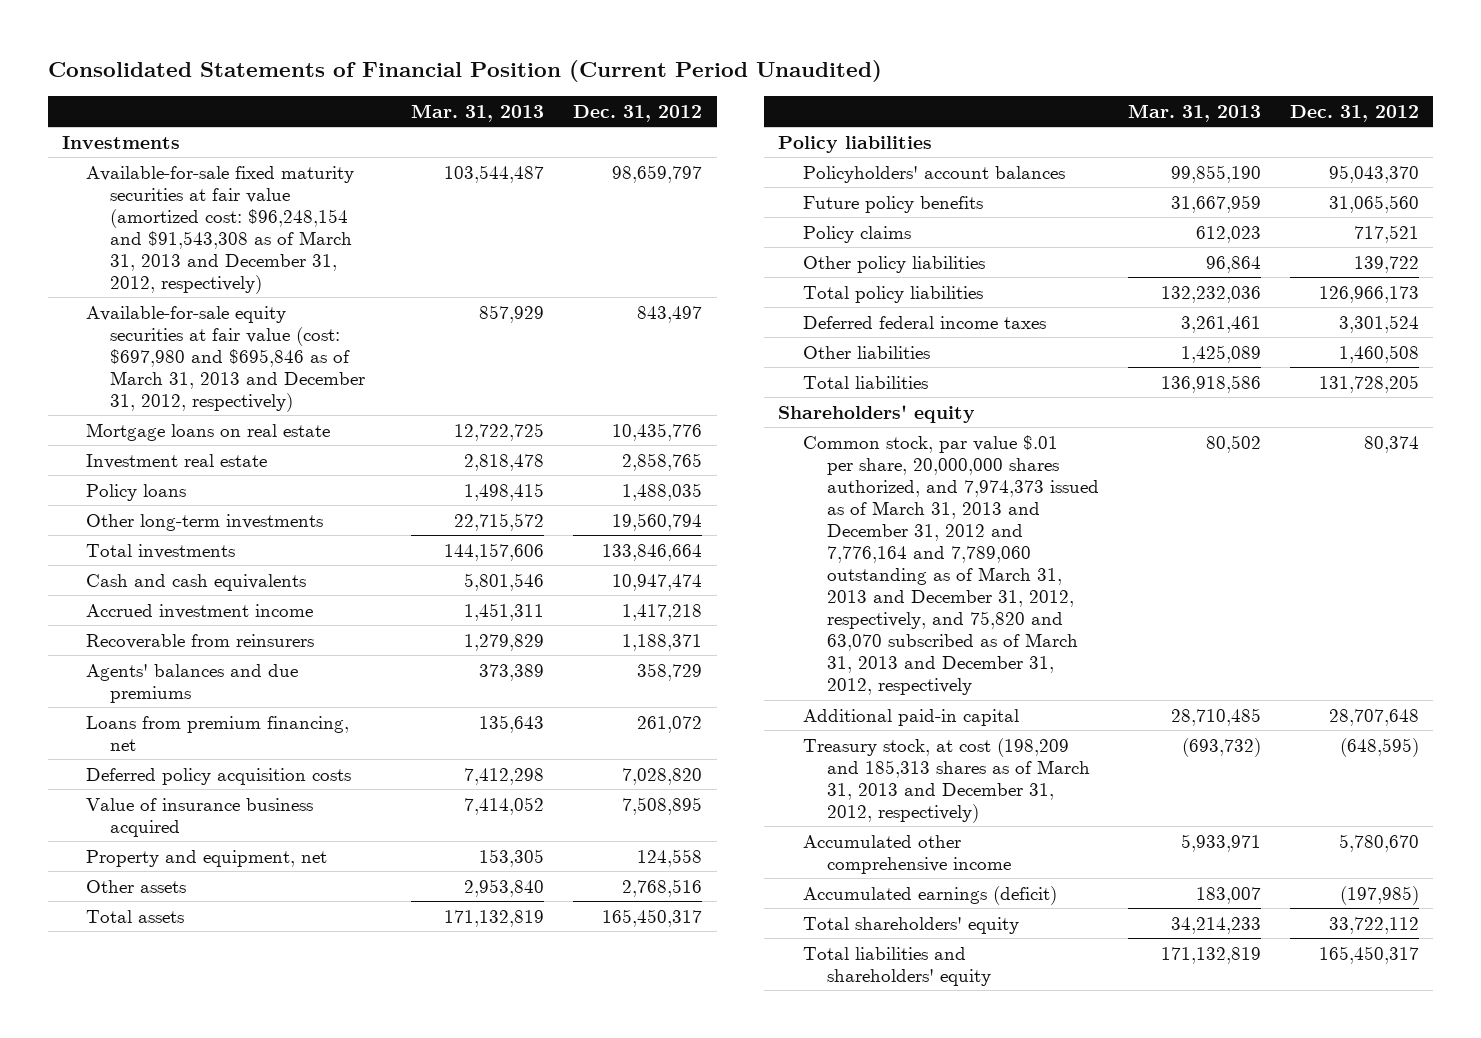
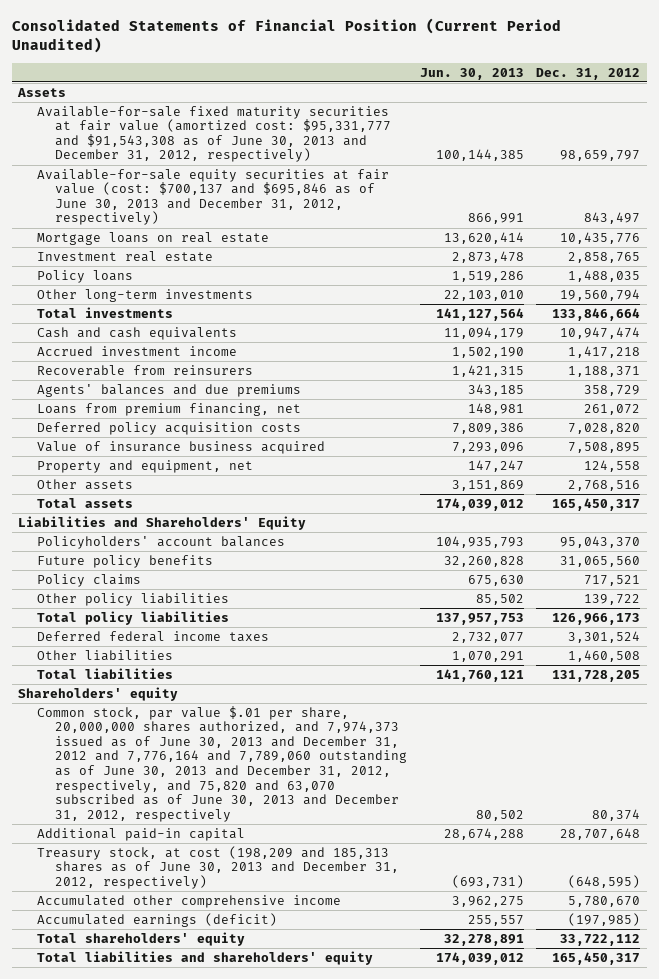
[411,103,545,122] Mar. 31, 2013 -> none
none -> [419,67,524,80] Jun. 30, 2013
[61,135,180,149] Investments -> none
none -> [17,87,67,97] Assets
[86,165,355,294] Available-for-sale fixed maturity securities at fair value (amortized cost: $96,248,154 and $91,543,308 as of March 31, 2013 and December 31, 2012, respectively) -> [36,105,391,163] Available-for-sale fixed maturity securities at fair value (amortized cost: $95,331,777 and $91,543,308 as of June 30, 2013 and December 31, 2012, respectively)
[86,305,366,412] Available-for-sale equity securities at fair value (cost: $697,980 and $695,846 as of March 31, 2013 and December 31, 2012, respectively) -> [36,168,389,226] Available-for-sale equity securities at fair value (cost: $700,137 and $695,846 as of June 30, 2013 and December 31, 2012, respectively)
[778,135,933,153] Policy liabilities -> none
none -> [18,515,307,530] Liabilities and Shareholders' Equity
[802,434,1099,696] Common stock, par value $.01 per share, 20,000,000 shares authorized, and 7,974,373 issued as of March 31, 2013 and December 31, 2012 and 7,776,164 and 7,789,060 outstanding as of March 31, 2013 and December 31, 2012, respectively, and 75,820 and 63,070 subscribed as of March 31, 2013 and December 31, 2012, respectively -> [36,705,407,822] Common stock, par value $.01 per share, 20,000,000 shares authorized, and 7,974,373 issued as of June 30, 2013 and December 31, 2012 and 7,776,164 and 7,789,060 outstanding as of June 30, 2013 and December 31, 2012, respectively, and 75,820 and 63,070 subscribed as of June 30, 2013 and December 31, 2012, respectively
[802,737,1090,823] Treasury stock, at cost (198,209 and 185,313 shares as of March 31, 2013 and December 31, 2012, respectively) -> [36,845,399,889] Treasury stock, at cost (198,209 and 185,313 shares as of June 30, 2013 and December 31, 2012, respectively)

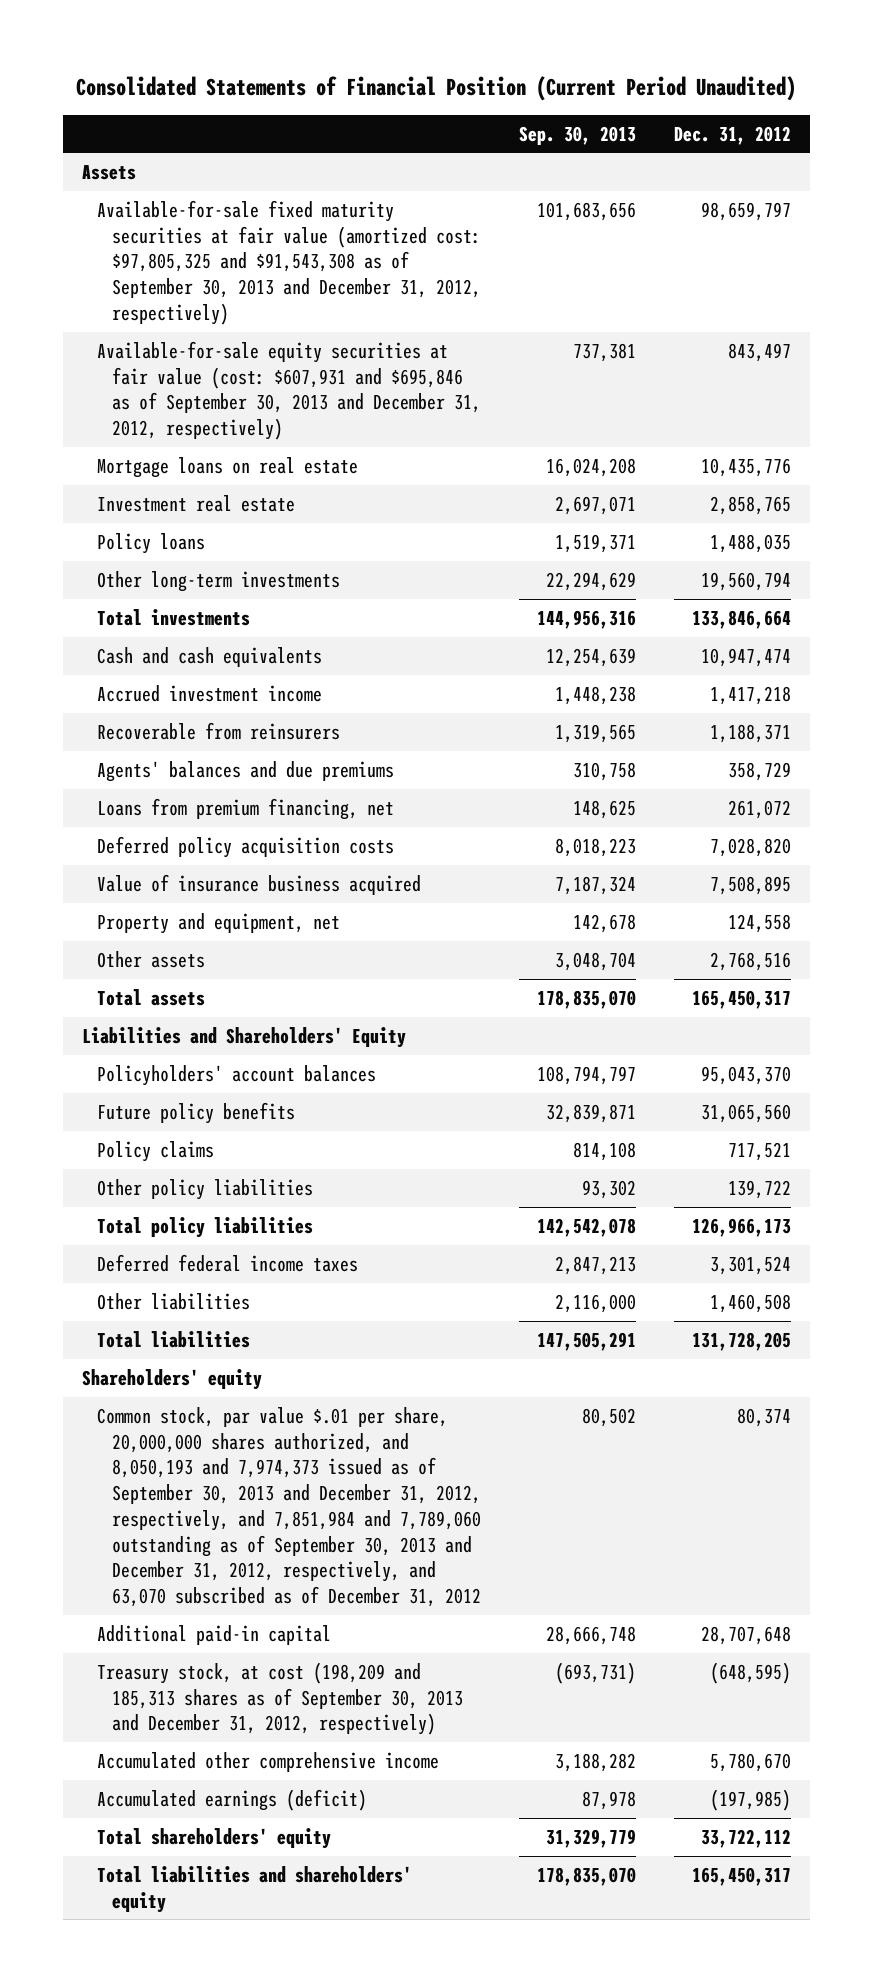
[419,67,524,80] Jun. 30, 2013 -> none
none -> [519,125,637,145] Sep. 30, 2013
[36,105,391,163] Available-for-sale fixed maturity securities at fair value (amortized cost: $95,331,777 and $91,543,308 as of June 30, 2013 and December 31, 2012, respectively) -> [97,199,482,325] Available-for-sale fixed maturity securities at fair value (amortized cost: $97,805,325 and $91,543,308 as of September 30, 2013 and December 31, 2012, respectively)
[36,168,389,226] Available-for-sale equity securities at fair value (cost: $700,137 and $695,846 as of June 30, 2013 and December 31, 2012, respectively) -> [97,340,482,441] Available-for-sale equity securities at fair value (cost: $607,931 and $695,846 as of September 30, 2013 and December 31, 2012, respectively)
[36,705,407,822] Common stock, par value $.01 per share, 20,000,000 shares authorized, and 7,974,373 issued as of June 30, 2013 and December 31, 2012 and 7,776,164 and 7,789,060 outstanding as of June 30, 2013 and December 31, 2012, respectively, and 75,820 and 63,070 subscribed as of June 30, 2013 and December 31, 2012, respectively -> [97,1406,482,1608] Common stock, par value $.01 per share, 20,000,000 shares authorized, and 8,050,193 and 7,974,373 issued as of September 30, 2013 and December 31, 2012, respectively, and 7,851,984 and 7,789,060 outstanding as of September 30, 2013 and December 31, 2012, respectively, and 63,070 subscribed as of December 31, 2012
[36,845,399,889] Treasury stock, at cost (198,209 and 185,313 shares as of June 30, 2013 and December 31, 2012, respectively) -> [97,1661,464,1736] Treasury stock, at cost (198,209 and 185,313 shares as of September 30, 2013 and December 31, 2012, respectively)

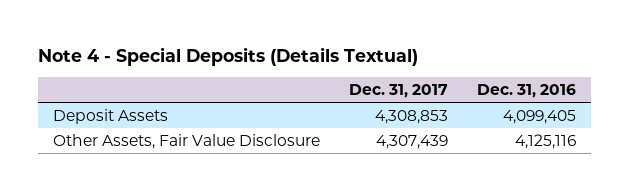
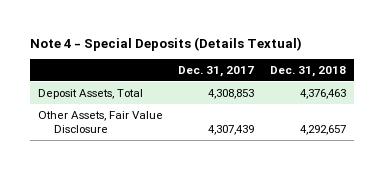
[477,84,577,99] Dec. 31, 2016 -> none
none -> [269,66,346,78] Dec. 31, 2018
[52,108,168,124] Deposit Assets -> [37,88,143,99] Deposit Assets, Total

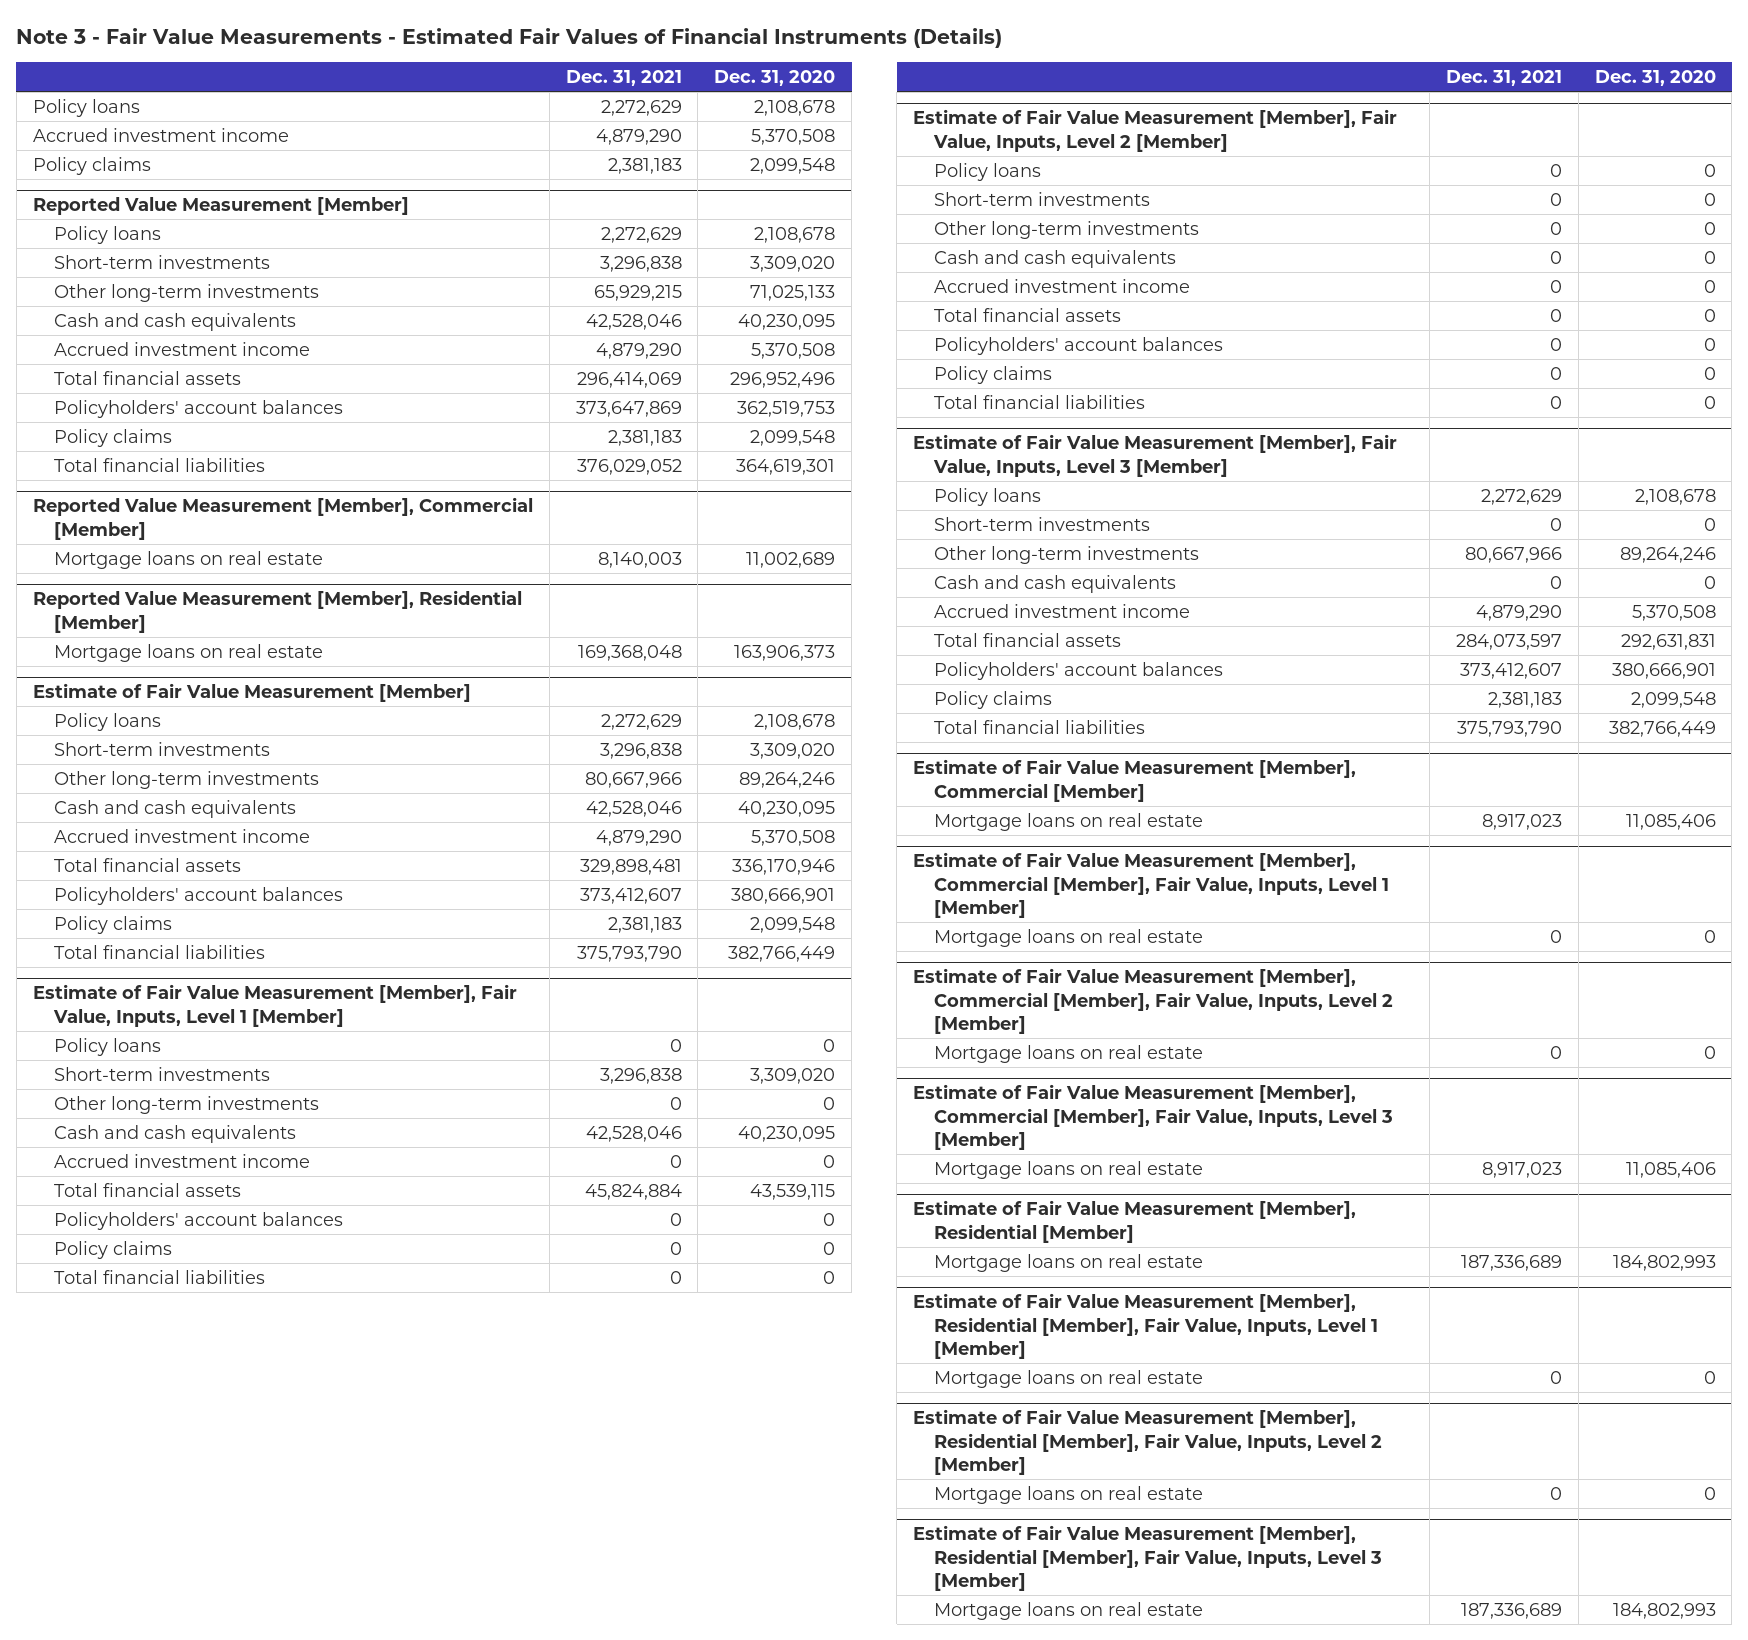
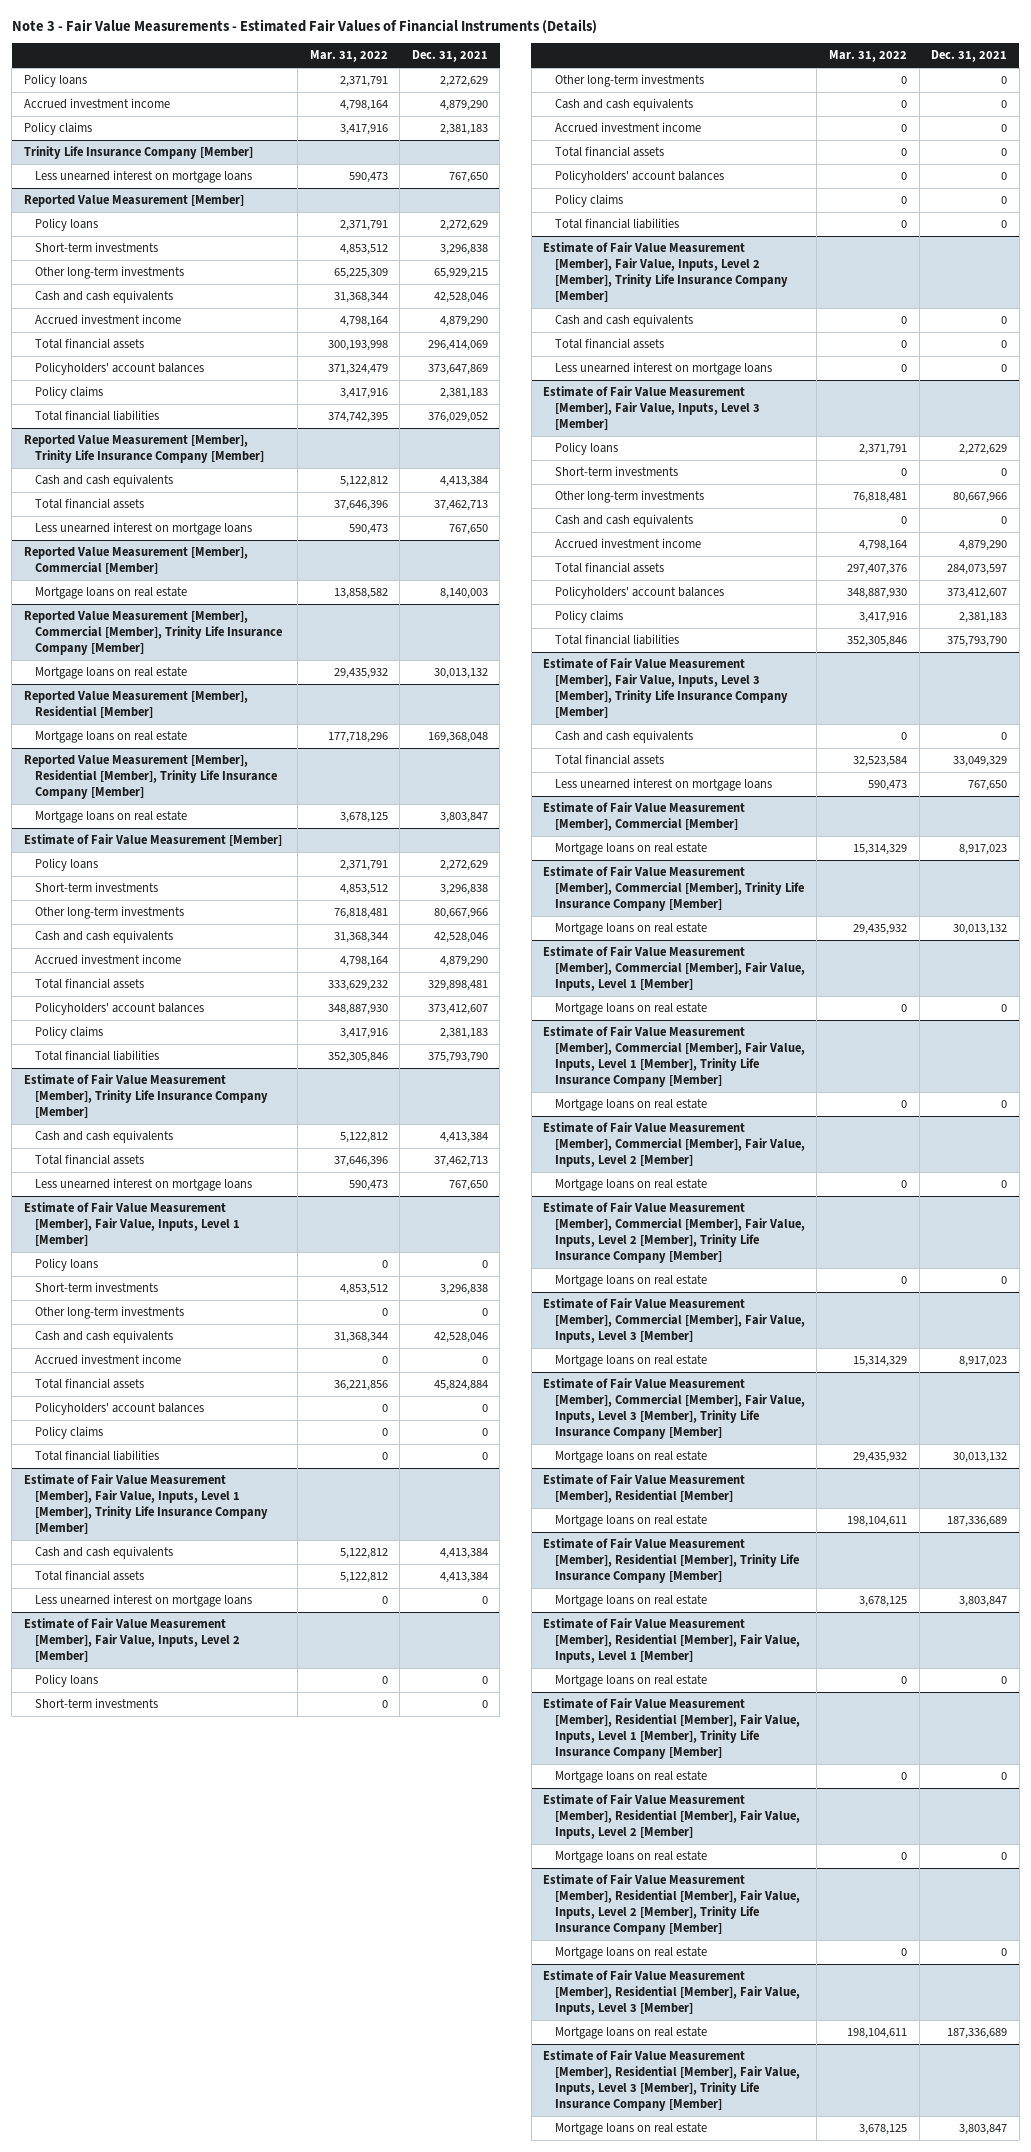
[714,69,836,86] Dec. 31, 2020 -> none
none -> [309,50,388,63] Mar. 31, 2022
none -> [23,145,253,159] Trinity Life Insurance Company [Member]
none -> [35,169,253,183] Less unearned interest on mortgage loans
none -> [23,434,265,463] Reported Value Measurement [Member], Trinity Life Insurance Company [Member]
none -> [35,473,174,487] Cash and cash equivalents
none -> [35,497,145,509] Total financial assets
none -> [35,521,253,535] Less unearned interest on mortgage loans
none -> [23,610,283,655] Reported Value Measurement [Member], Commercial [Member], Trinity Life Insurance Company [Member]
none -> [35,666,188,679] Mortgage loans on real estate
none -> [23,754,278,799] Reported Value Measurement [Member], Residential [Member], Trinity Life Insurance Company [Member]
none -> [35,810,188,823] Mortgage loans on real estate
none -> [23,1073,269,1118] Estimate of Fair Value Measurement [Member], Trinity Life Insurance Company [Member]
none -> [35,1129,174,1143] Cash and cash equivalents
none -> [35,1153,145,1165] Total financial assets
none -> [35,1177,253,1191] Less unearned interest on mortgage loans
none -> [23,1473,269,1534] Estimate of Fair Value Measurement [Member], Fair Value, Inputs, Level 1 [Member], Trinity Life Insurance Company [Member]
none -> [35,1545,174,1559] Cash and cash equivalents
none -> [35,1569,145,1581] Total financial assets
none -> [35,1593,253,1607] Less unearned interest on mortgage loans
none -> [543,241,788,302] Estimate of Fair Value Measurement [Member], Fair Value, Inputs, Level 2 [Member], Trinity Life Insurance Company [Member]
none -> [554,313,693,327] Cash and cash equivalents
none -> [554,337,664,349] Total financial assets
none -> [554,361,772,375] Less unearned interest on mortgage loans
none -> [543,657,788,718] Estimate of Fair Value Measurement [Member], Fair Value, Inputs, Level 3 [Member], Trinity Life Insurance Company [Member]
none -> [554,729,693,743] Cash and cash equivalents
none -> [554,753,664,765] Total financial assets
none -> [554,777,772,791] Less unearned interest on mortgage loans
none -> [543,865,804,911] Estimate of Fair Value Measurement [Member], Commercial [Member], Trinity Life Insurance Company [Member]
none -> [554,922,707,935] Mortgage loans on real estate
none -> [543,1025,805,1087] Estimate of Fair Value Measurement [Member], Commercial [Member], Fair Value, Inputs, Level 1 [Member], Trinity Life Insurance Company [Member]
none -> [554,1098,707,1111] Mortgage loans on real estate
none -> [543,1201,805,1263] Estimate of Fair Value Measurement [Member], Commercial [Member], Fair Value, Inputs, Level 2 [Member], Trinity Life Insurance Company [Member]
none -> [554,1274,707,1287] Mortgage loans on real estate
none -> [543,1377,805,1439] Estimate of Fair Value Measurement [Member], Commercial [Member], Fair Value, Inputs, Level 3 [Member], Trinity Life Insurance Company [Member]
none -> [554,1450,707,1463] Mortgage loans on real estate
none -> [543,1537,799,1583] Estimate of Fair Value Measurement [Member], Residential [Member], Trinity Life Insurance Company [Member]
none -> [554,1594,707,1607] Mortgage loans on real estate
none -> [543,1697,800,1759] Estimate of Fair Value Measurement [Member], Residential [Member], Fair Value, Inputs, Level 1 [Member], Trinity Life Insurance Company [Member]
none -> [554,1770,707,1783] Mortgage loans on real estate
none -> [543,1873,800,1935] Estimate of Fair Value Measurement [Member], Residential [Member], Fair Value, Inputs, Level 2 [Member], Trinity Life Insurance Company [Member]
none -> [554,1946,707,1959] Mortgage loans on real estate
none -> [543,2049,800,2111] Estimate of Fair Value Measurement [Member], Residential [Member], Fair Value, Inputs, Level 3 [Member], Trinity Life Insurance Company [Member]
none -> [554,2122,707,2135] Mortgage loans on real estate

